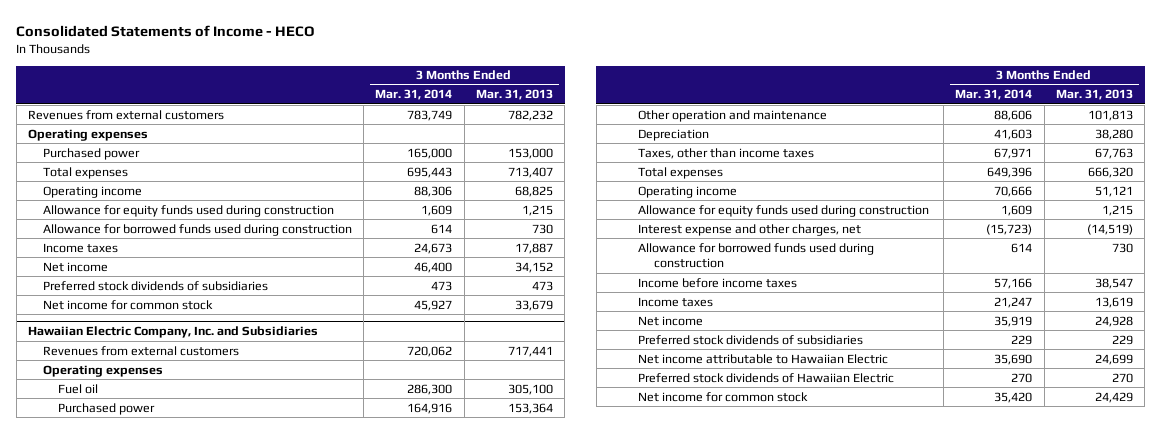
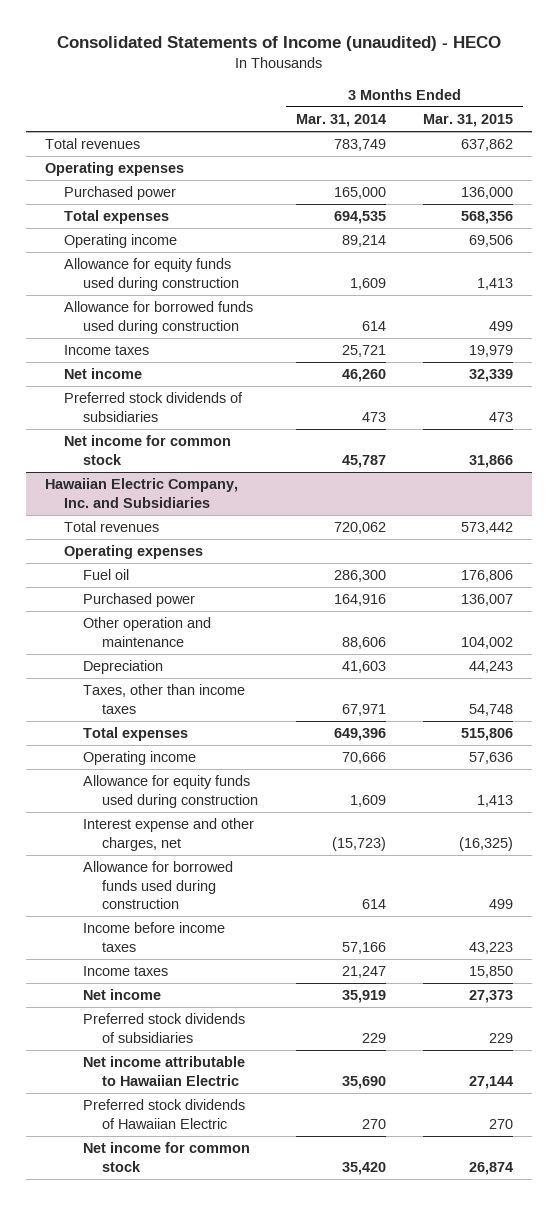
[16,24,316,37] Consolidated Statements of Income - HECO -> [57,36,502,52] Consolidated Statements of Income (unaudited) - HECO
[475,89,553,101] Mar. 31, 2013 -> none
none -> [423,114,514,128] Mar. 31, 2015
[27,109,224,120] Revenues from external customers -> [44,138,140,150] Total revenues
[407,166,453,178] 695,443 -> [333,211,386,225] 694,535
[414,185,453,197] 88,306 -> [341,235,386,248] 89,214
[414,242,453,254] 24,673 -> [341,345,386,358] 25,721
[414,261,453,273] 46,400 -> [341,369,386,383] 46,260
[414,299,453,311] 45,927 -> [341,454,386,468] 45,787
[43,345,240,356] Revenues from external customers -> [63,521,159,533] Total revenues

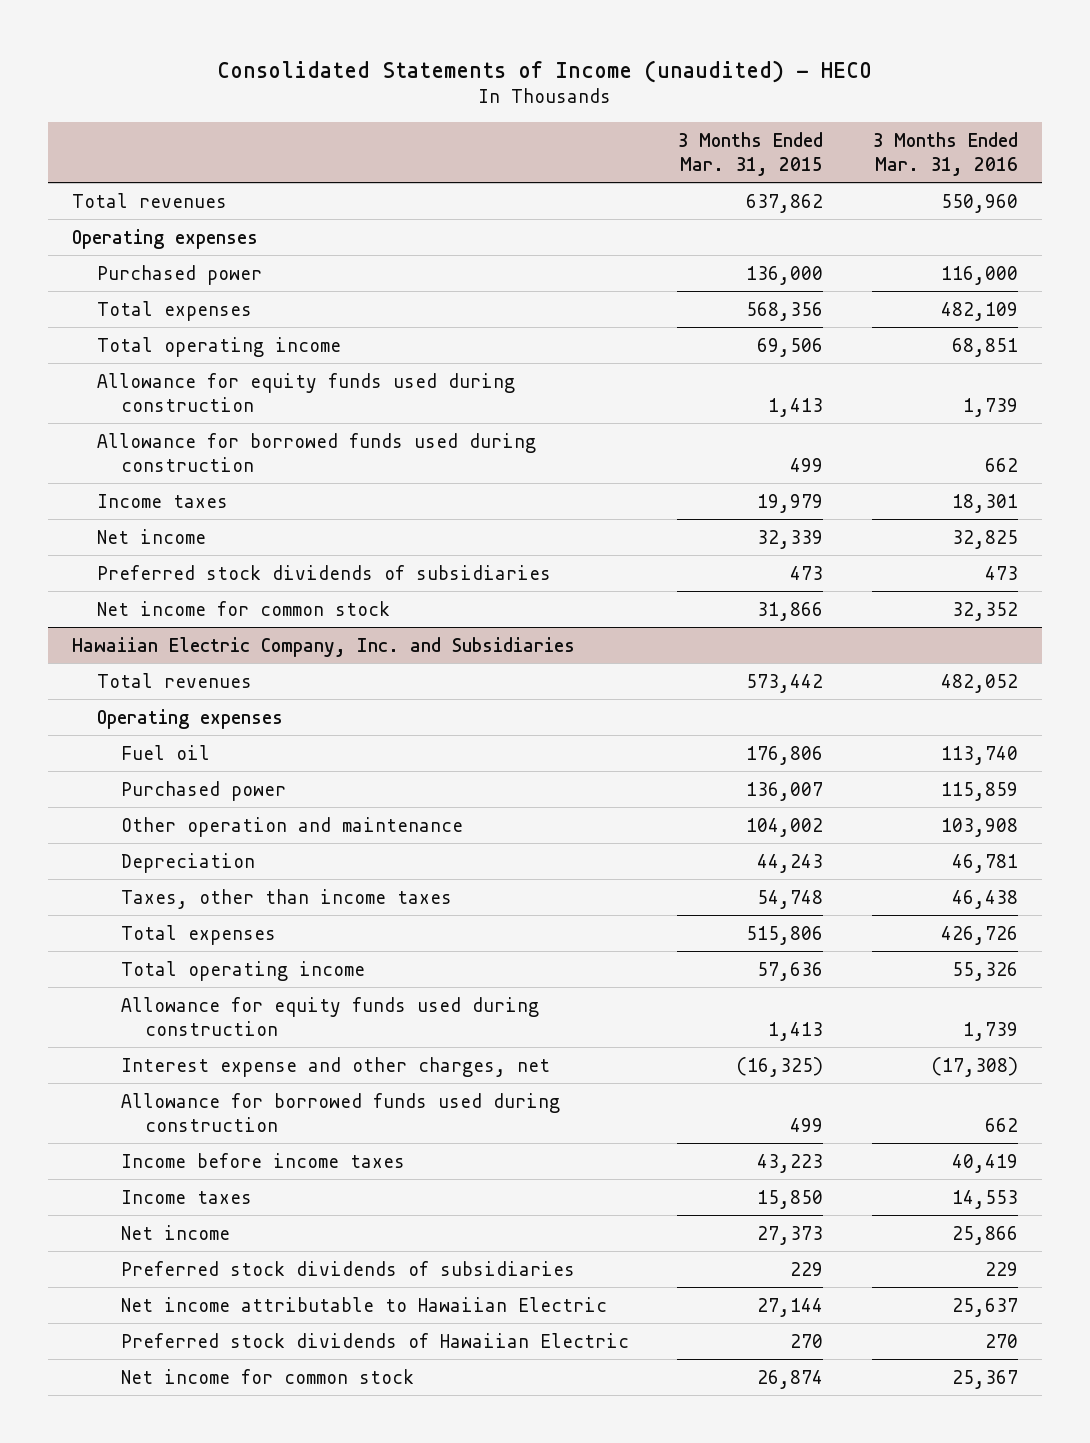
[295,114,386,128] Mar. 31, 2014 -> none
none -> [872,131,1019,176] 3 Months Ended Mar. 31, 2016
[63,234,177,249] Operating income -> [96,336,341,357] Total operating income
[82,751,196,766] Operating income -> [120,960,365,981] Total operating income

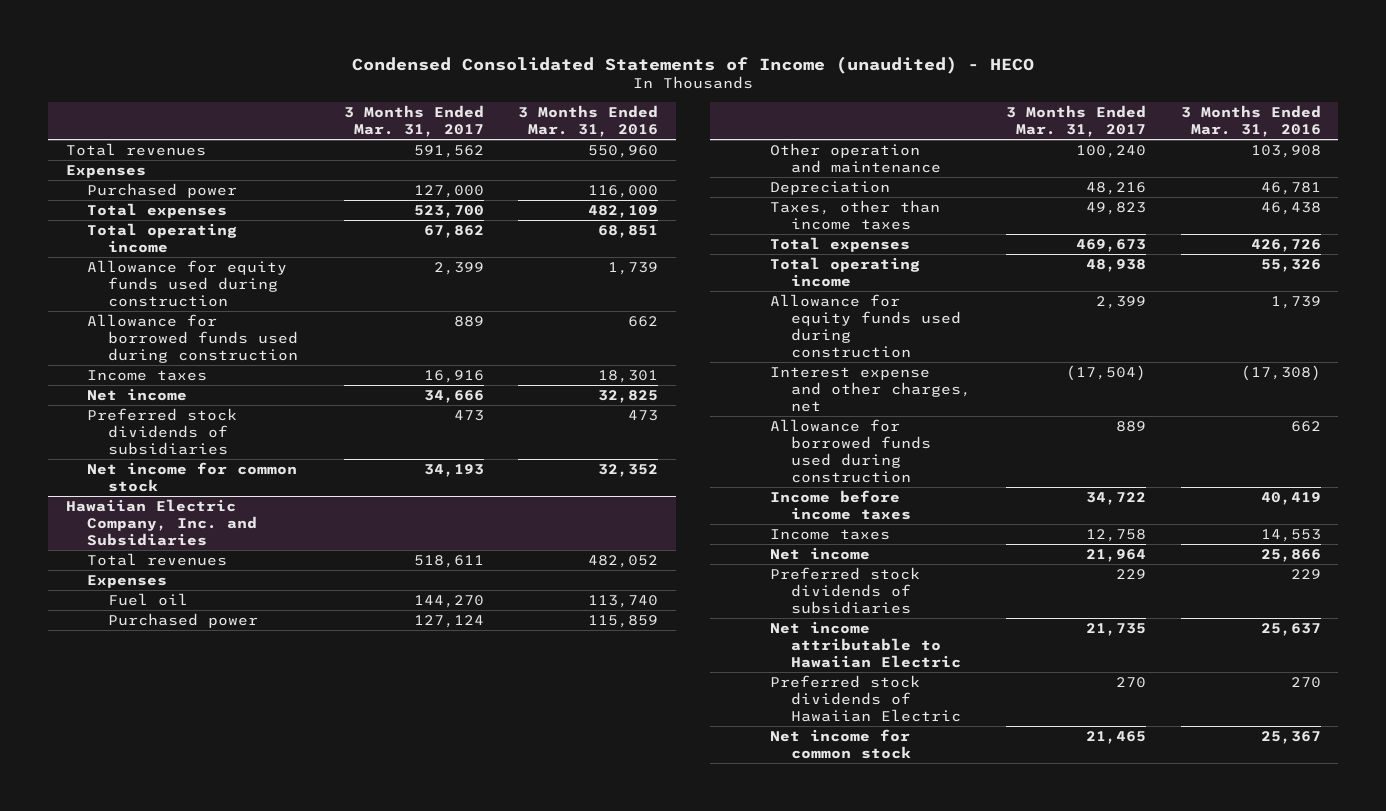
[217,59,873,83] Consolidated Statements of Income (unaudited) - HECO -> [352,55,1035,74] Condensed Consolidated Statements of Income (unaudited) - HECO
[677,131,824,176] 3 Months Ended Mar. 31, 2015 -> none
none -> [343,105,484,138] 3 Months Ended Mar. 31, 2017
[72,228,259,249] Operating expenses -> [65,164,146,178] Expenses
[96,708,283,729] Operating expenses -> [86,574,167,588] Expenses

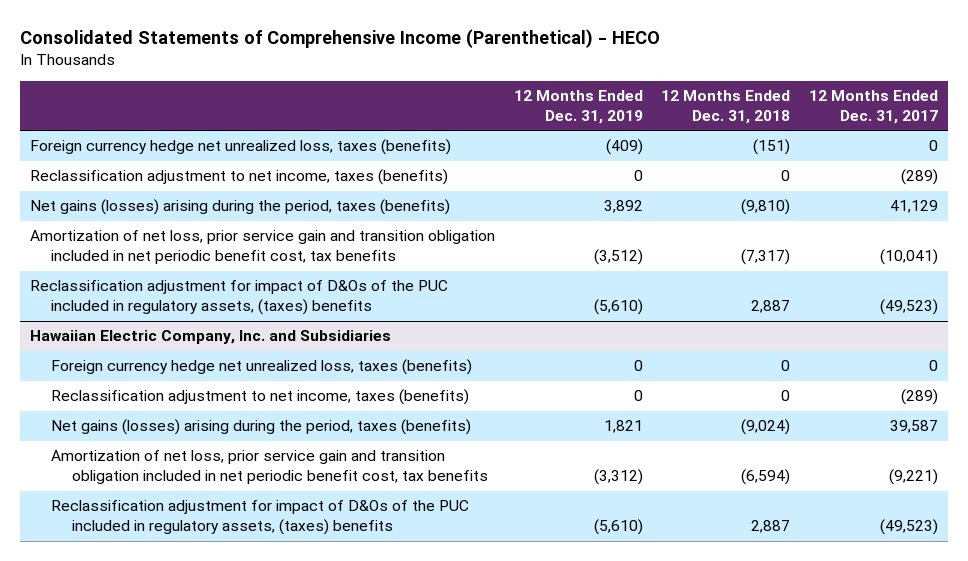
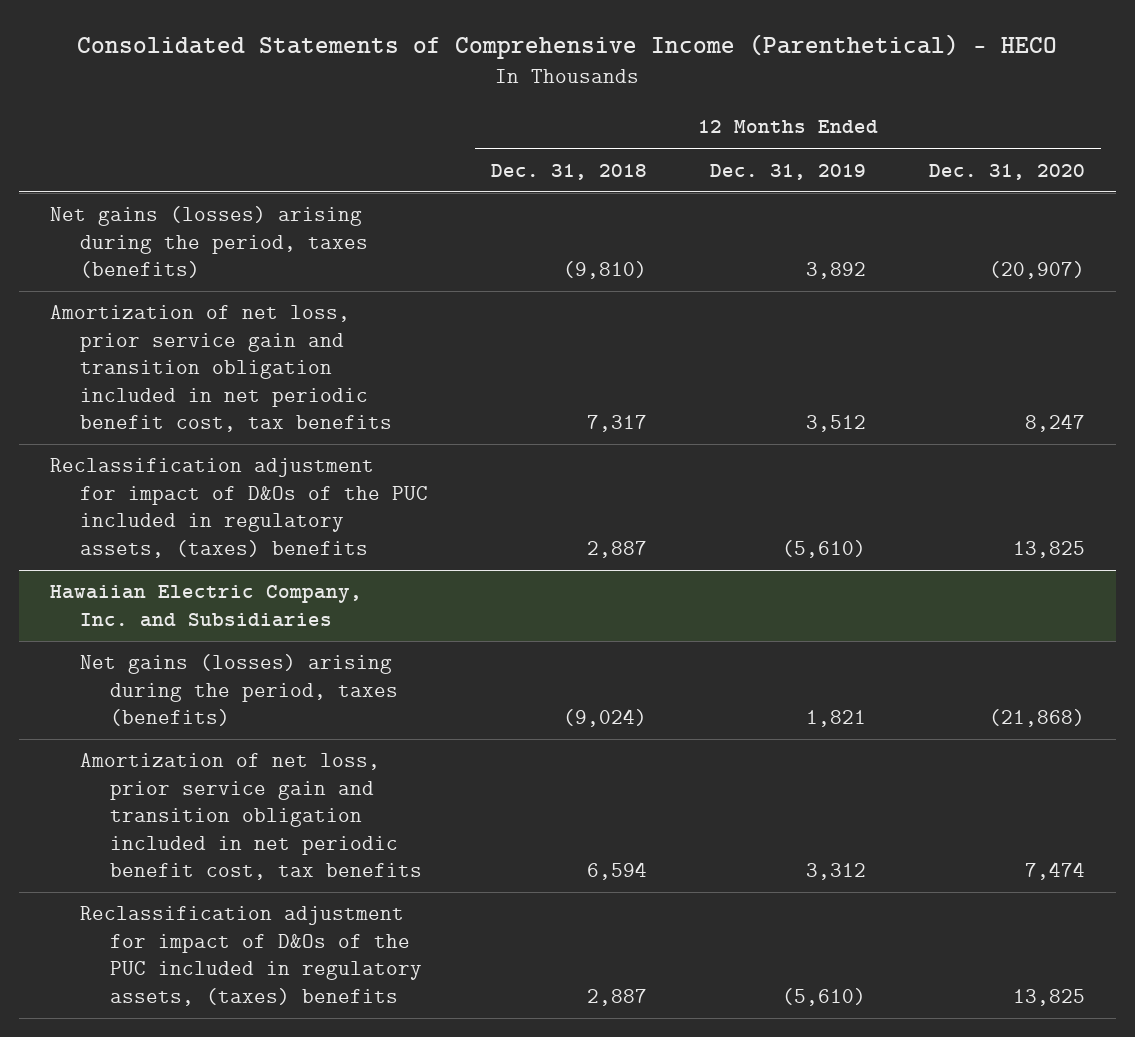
[809,89,939,124] 12 Months Ended Dec. 31, 2017 -> none
none -> [928,163,1085,180] Dec. 31, 2020
[29,139,451,156] Foreign currency hedge net unrealized loss, taxes (benefits) -> none
[29,169,448,186] Reclassification adjustment to net income, taxes (benefits) -> none
[593,249,643,266] (3,512) -> [805,415,866,433] 3,512
[741,249,791,266] (7,317) -> [586,415,647,433] 7,317
[50,359,472,376] Foreign currency hedge net unrealized loss, taxes (benefits) -> none
[50,389,469,406] Reclassification adjustment to net income, taxes (benefits) -> none
[593,469,643,486] (3,312) -> [805,863,866,881] 3,312
[741,469,791,486] (6,594) -> [586,862,647,881] 6,594

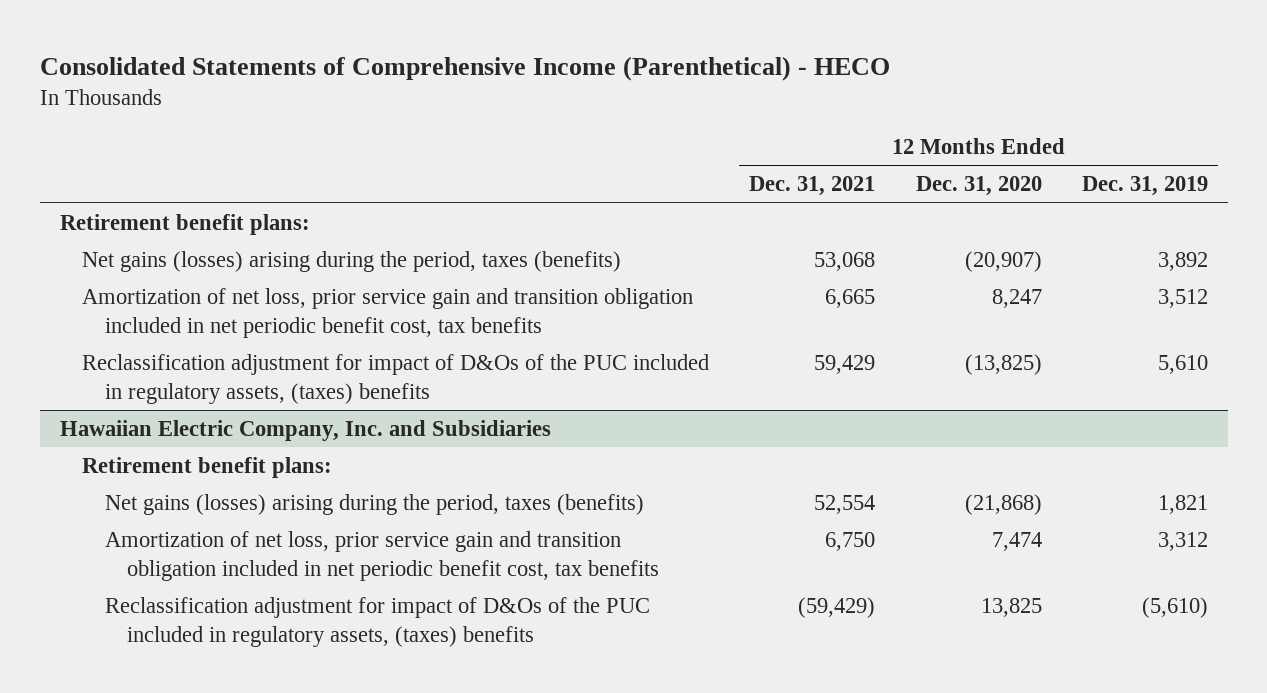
[490,163,647,180] Dec. 31, 2018 -> none
none -> [749,176,876,197] Dec. 31, 2021
none -> [59,213,310,235] Retirement benefit plans:
[781,539,866,558] (5,610) -> [1157,354,1208,374] 5,610
[1012,540,1085,558] 13,825 -> [964,353,1042,375] (13,825)
none -> [82,456,333,478] Retirement benefit plans:

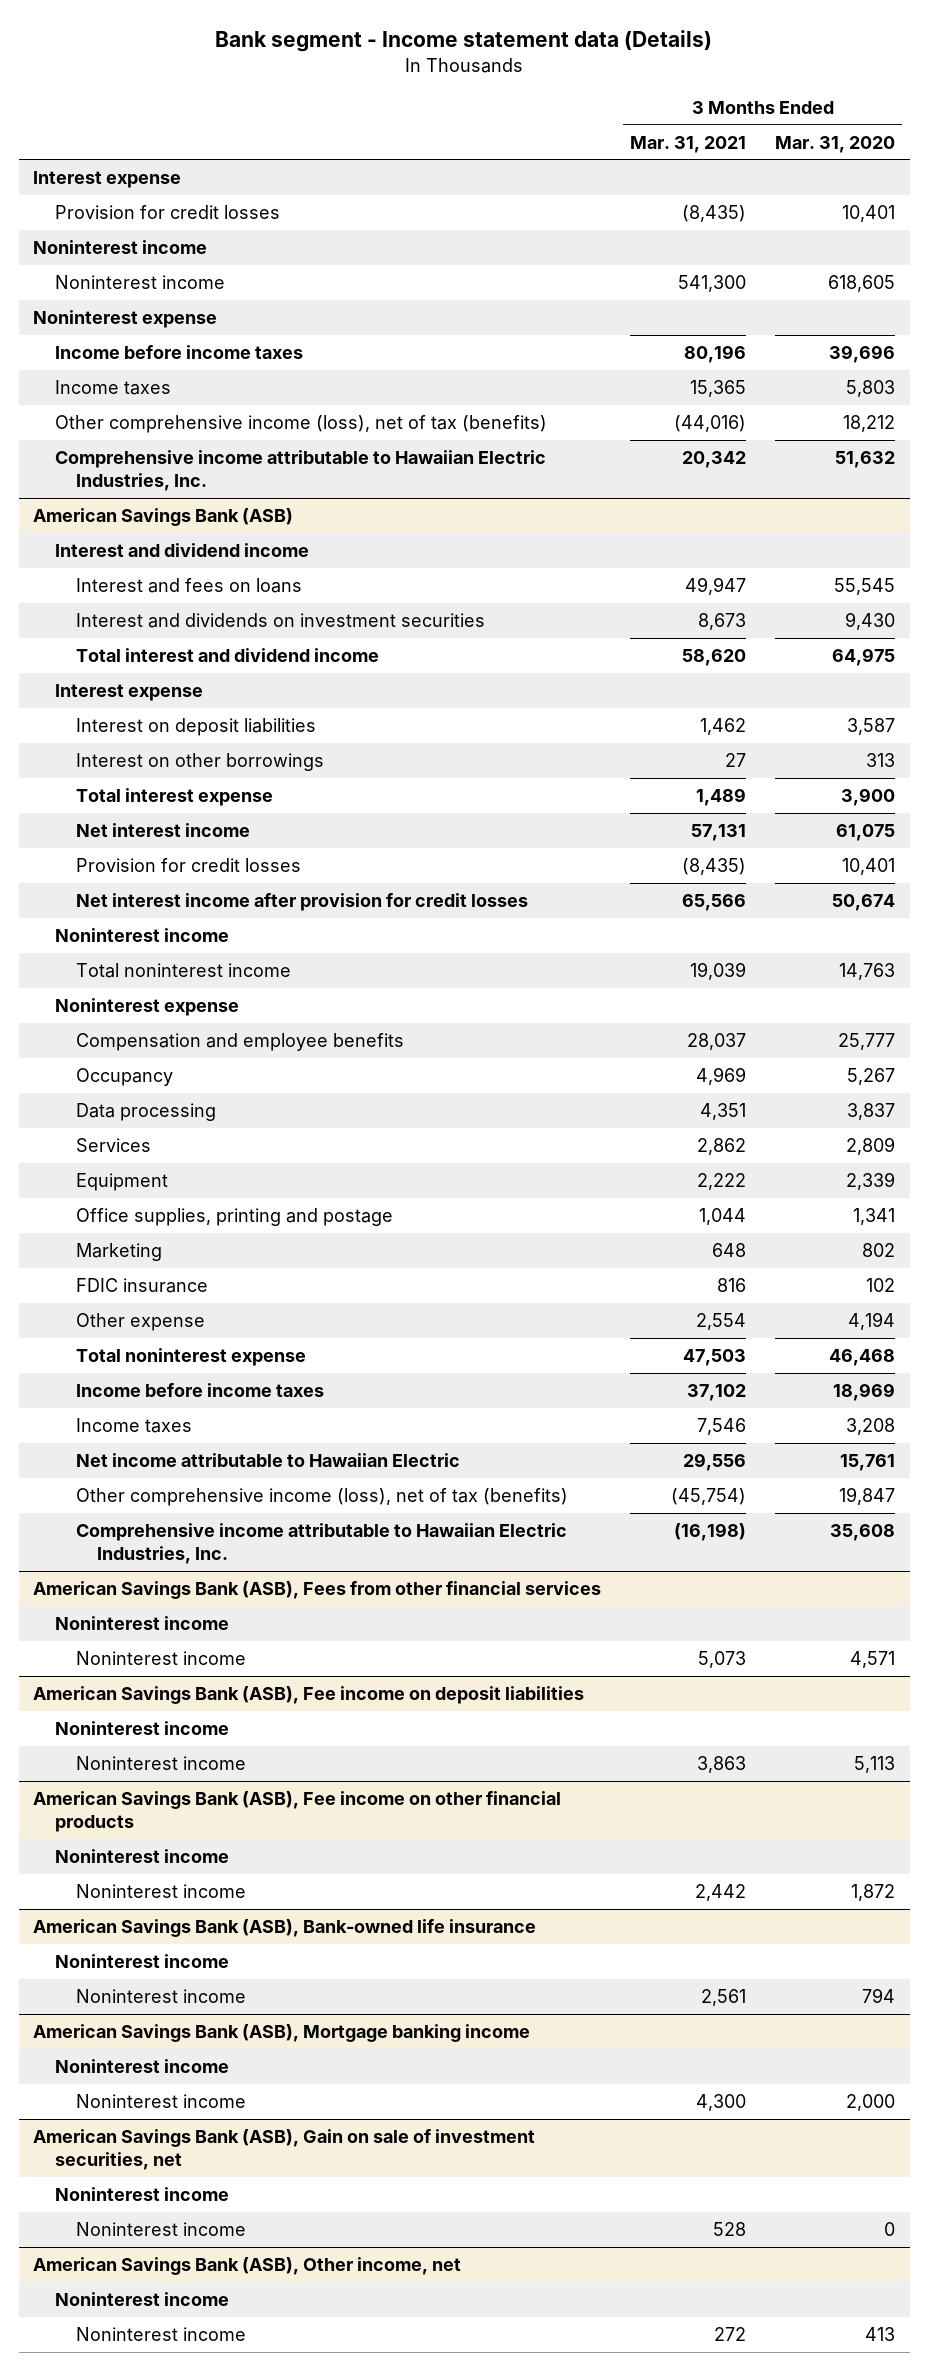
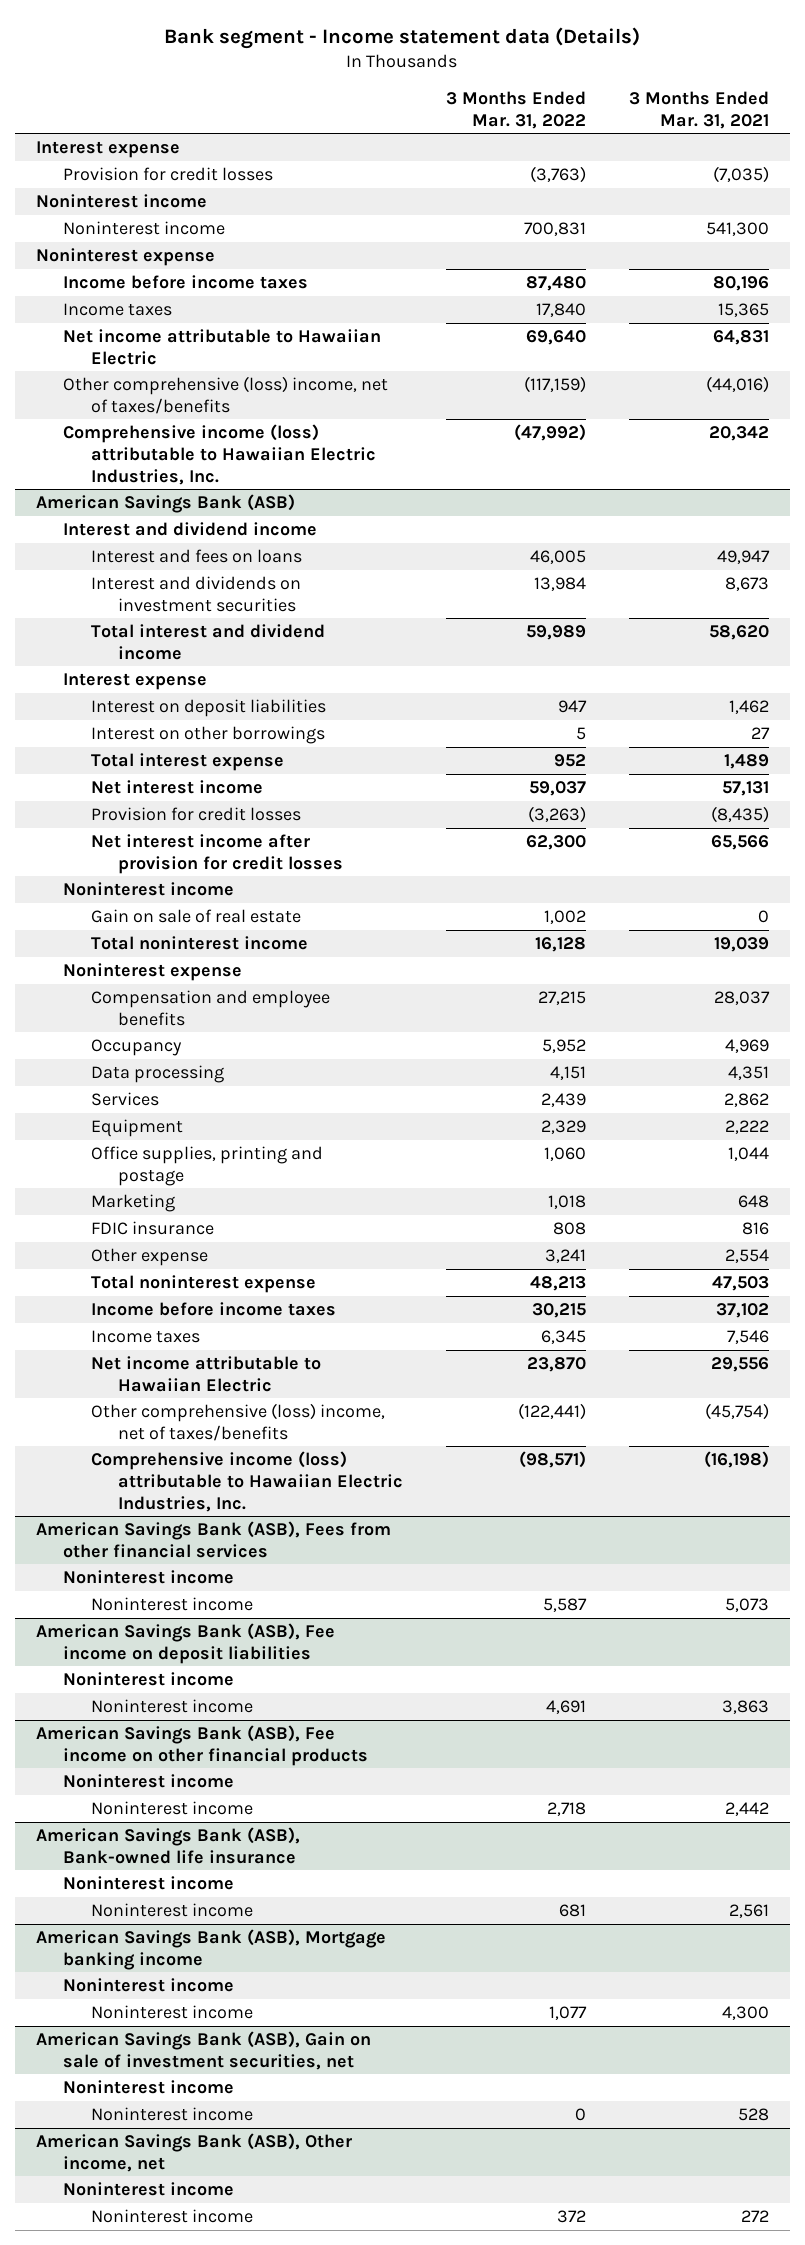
[775,135,896,153] Mar. 31, 2020 -> none
none -> [445,90,586,129] 3 Months Ended Mar. 31, 2022
[682,204,747,222] (8,435) -> [712,165,769,183] (7,035)
none -> [63,328,382,365] Net income attributable to Hawaiian Electric
[54,414,547,433] Other comprehensive income (loss), net of tax (benefits) -> [63,375,389,414] Other comprehensive (loss) income, net of taxes/benefits
[54,449,546,492] Comprehensive income attributable to Hawaiian Electric Industries, Inc. -> [63,423,376,485] Comprehensive income (loss) attributable to Hawaiian Electric Industries, Inc.
none -> [90,908,301,923] Gain on sale of real estate
[75,1487,568,1506] Other comprehensive income (loss), net of tax (benefits) -> [90,1402,385,1441] Other comprehensive (loss) income, net of taxes/benefits
[75,1522,567,1565] Comprehensive income attributable to Hawaiian Electric Industries, Inc. -> [90,1450,403,1512] Comprehensive income (loss) attributable to Hawaiian Electric Industries, Inc.

